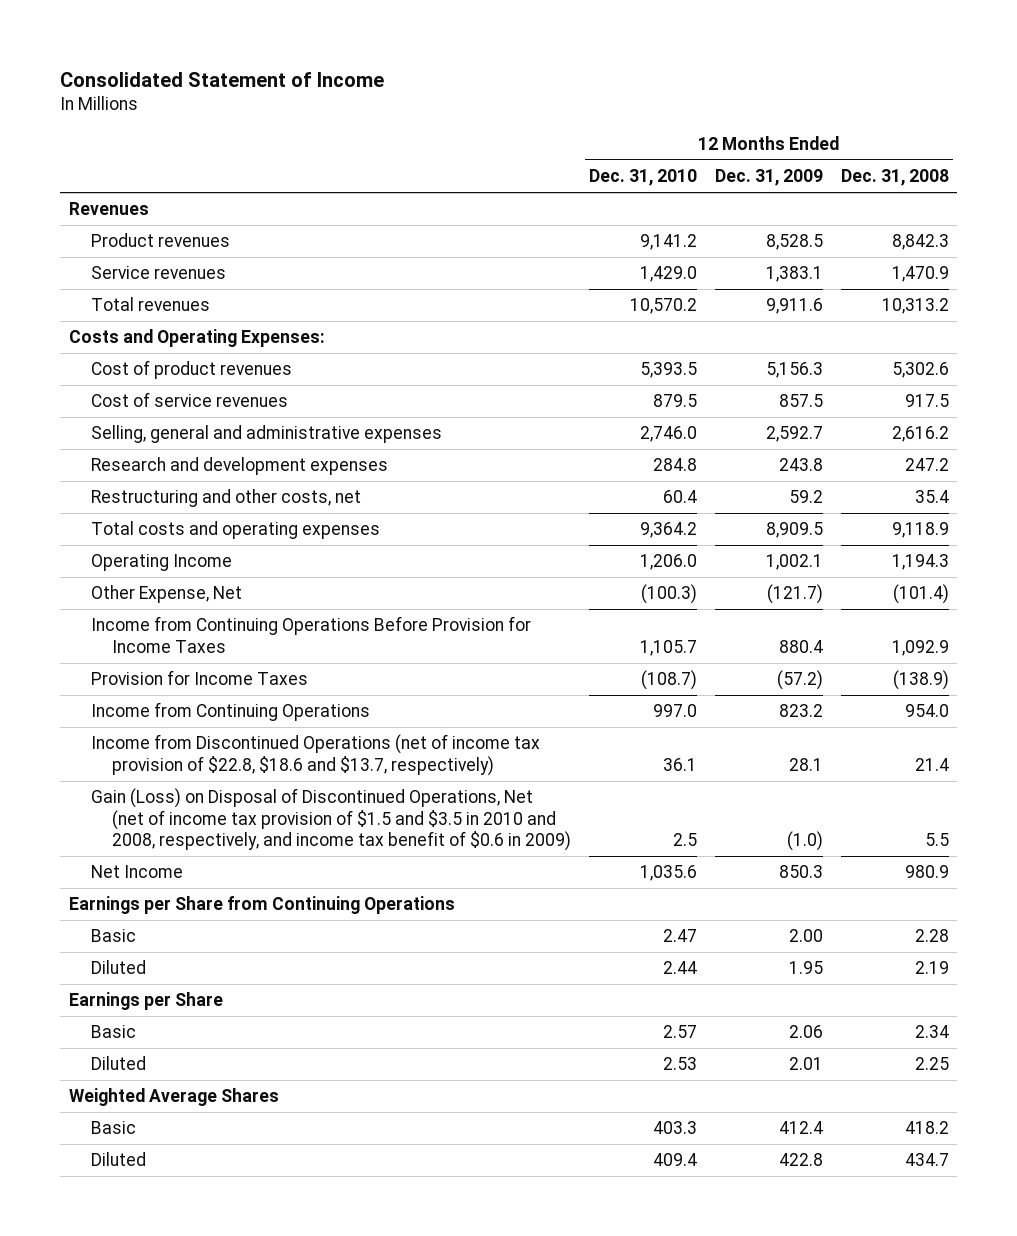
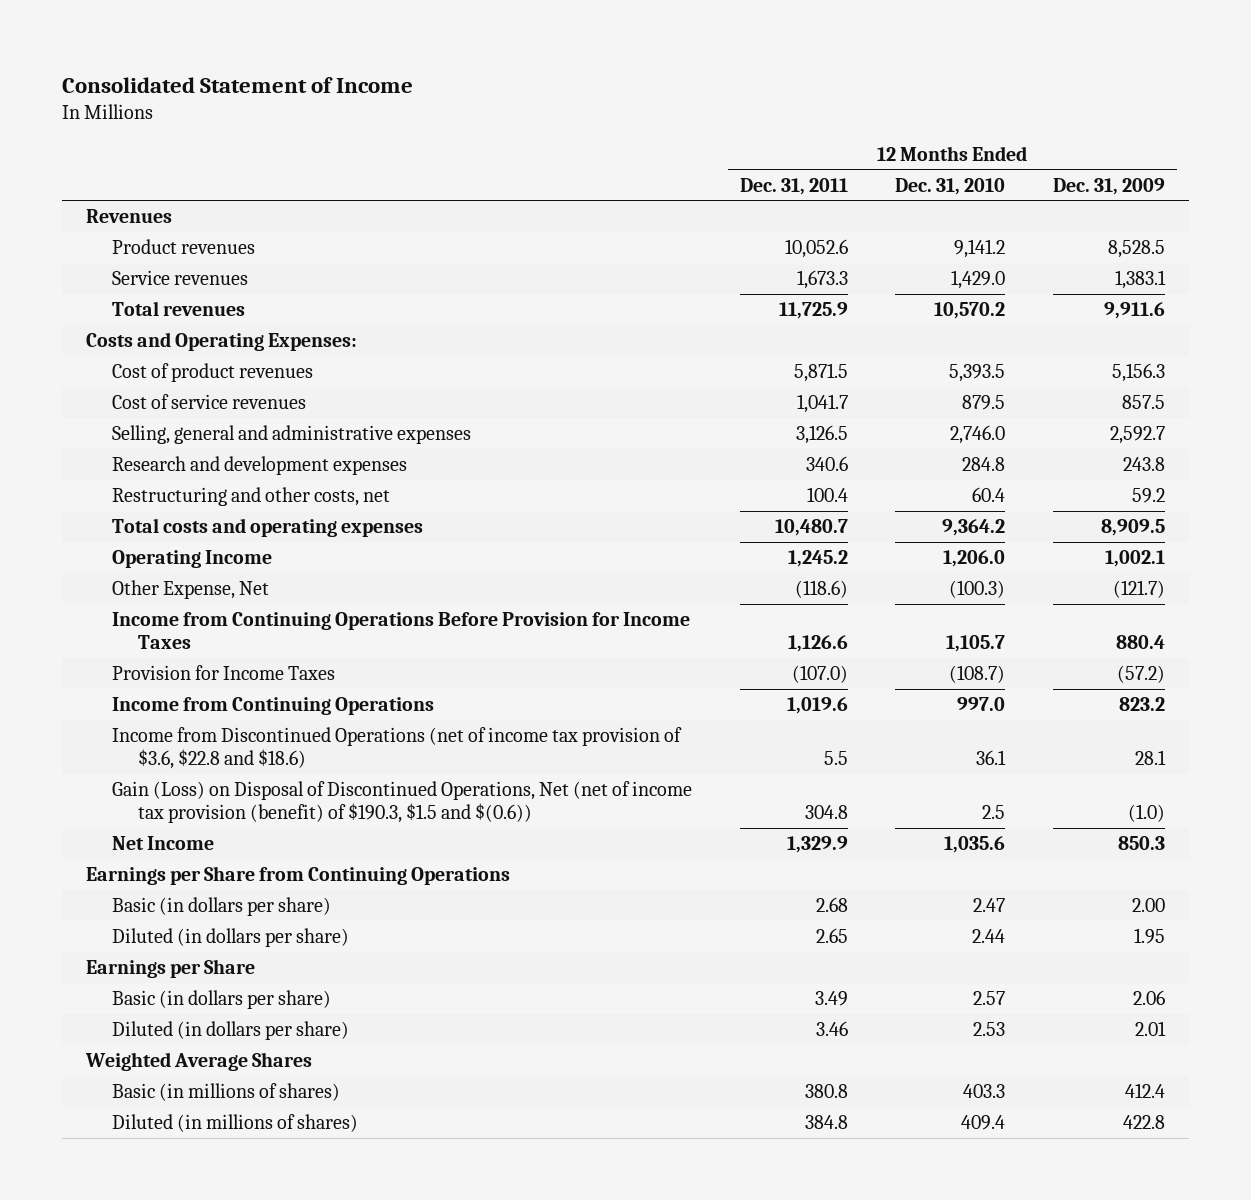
[840,169,949,187] Dec. 31, 2008 -> none
none -> [739,177,848,195] Dec. 31, 2011
[90,734,540,776] Income from Discontinued Operations (net of income tax provision of $22.8, $18.6 and $13.7, respectively) -> [112,727,683,770] Income from Discontinued Operations (net of income tax provision of $3.6, $22.8 and $18.6)
[90,788,572,852] Gain (Loss) on Disposal of Discontinued Operations, Net (net of income tax provision of $1.5 and $3.5 in 2010 and 2008, respectively, and income tax benefit of $0.6 in 2009) -> [112,781,693,824] Gain (Loss) on Disposal of Discontinued Operations, Net (net of income tax provision (benefit) of $190.3, $1.5 and $(0.6))
[90,929,136,943] Basic -> [112,897,332,917] Basic (in dollars per share)
[90,960,146,975] Diluted -> [112,928,350,948] Diluted (in dollars per share)
[90,1025,136,1039] Basic -> [112,990,332,1010] Basic (in dollars per share)
[90,1056,146,1071] Diluted -> [112,1021,350,1041] Diluted (in dollars per share)
[90,1121,136,1135] Basic -> [112,1083,341,1102] Basic (in millions of shares)
[90,1152,146,1167] Diluted -> [112,1114,359,1133] Diluted (in millions of shares)

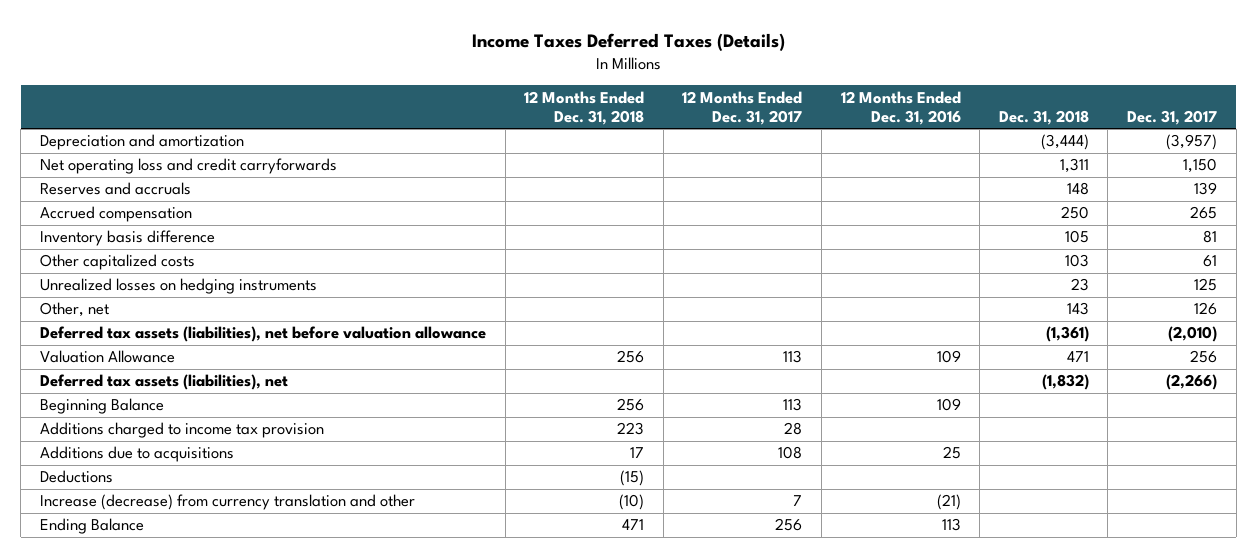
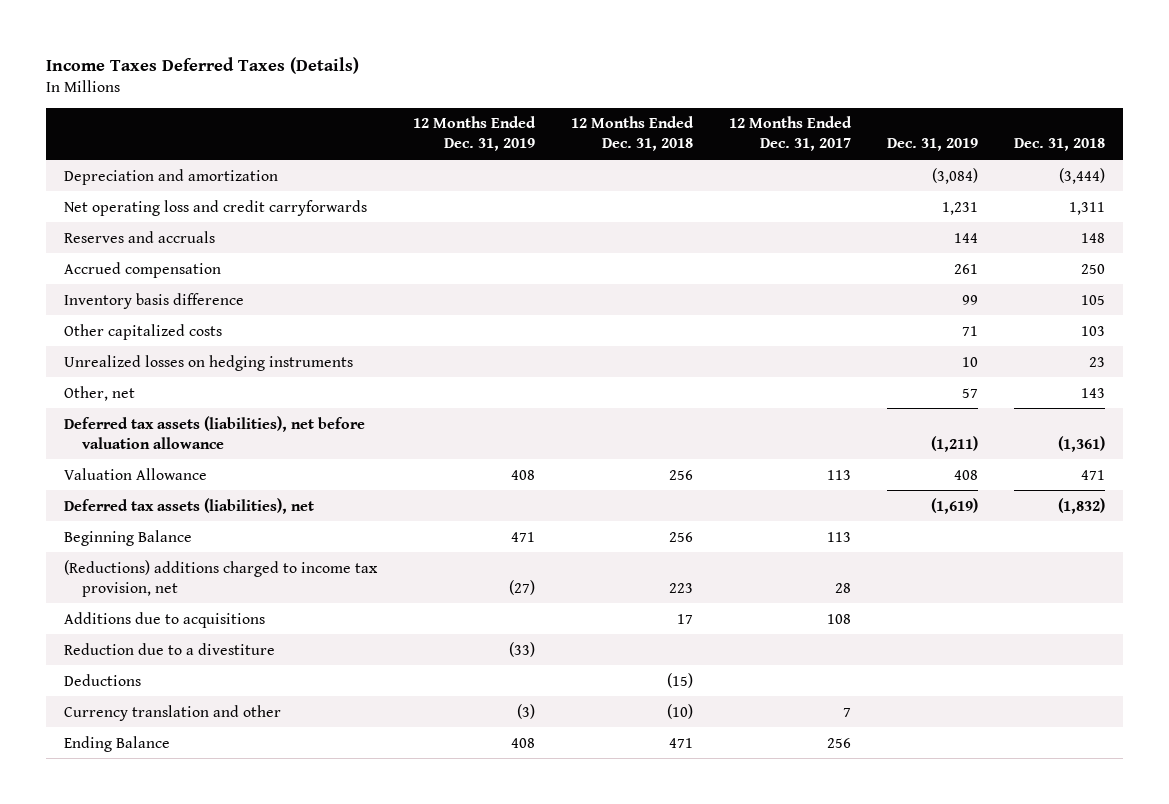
[840,90,961,125] 12 Months Ended Dec. 31, 2016 -> none
[1127,109,1218,125] Dec. 31, 2017 -> none
none -> [413,116,537,152] 12 Months Ended Dec. 31, 2019
none -> [887,138,979,152] Dec. 31, 2019
[40,422,325,439] Additions charged to income tax provision -> [64,559,379,597] (Reductions) additions charged to income tax provision, net
none -> [64,642,276,655] Reduction due to a divestiture
[40,494,416,511] Increase (decrease) from currency translation and other -> [64,704,282,721] Currency translation and other

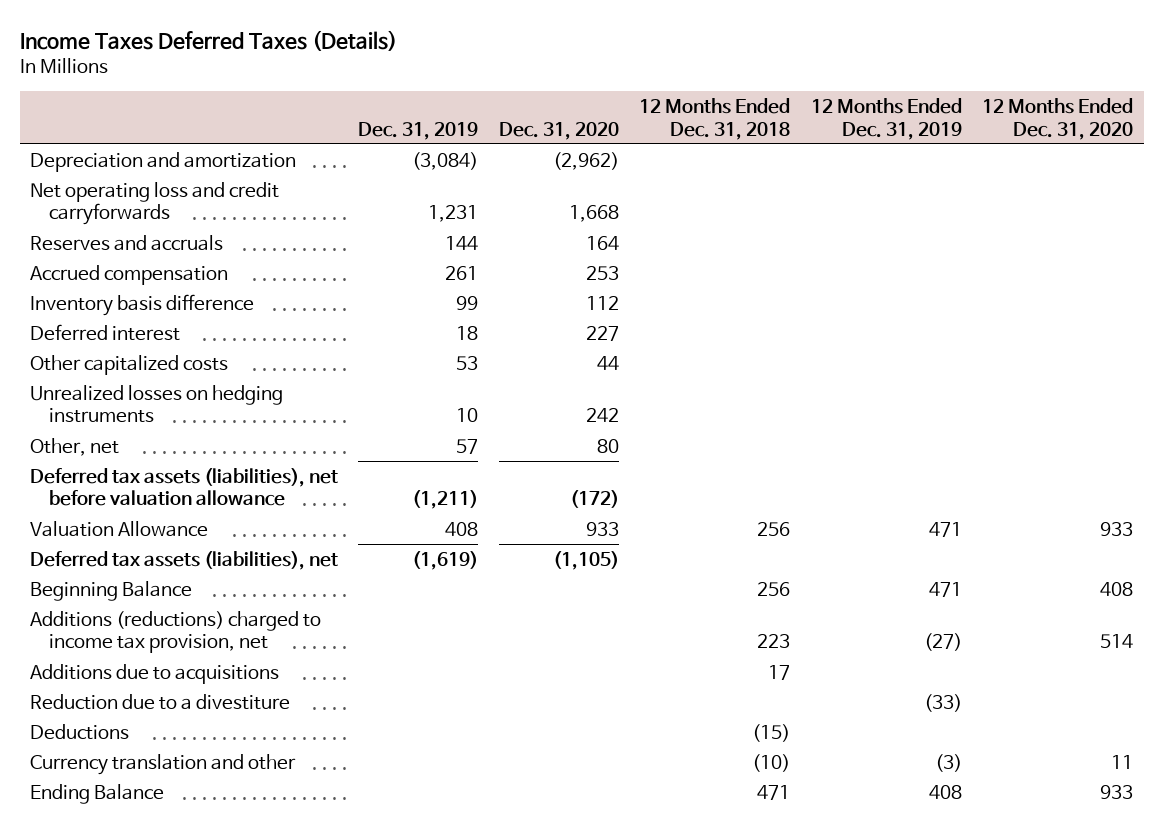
[729,116,853,152] 12 Months Ended Dec. 31, 2017 -> none
[1014,138,1106,152] Dec. 31, 2018 -> none
none -> [498,121,619,140] Dec. 31, 2020
none -> [982,97,1134,140] 12 Months Ended Dec. 31, 2020
none -> [30,323,181,341] Deferred interest
[962,325,979,336] 71 -> [456,355,479,370] 53
[511,469,536,480] 408 -> [928,521,962,537] 471
[64,559,379,597] (Reductions) additions charged to income tax provision, net -> [30,610,322,654] Additions (reductions) charged to income tax provision, net

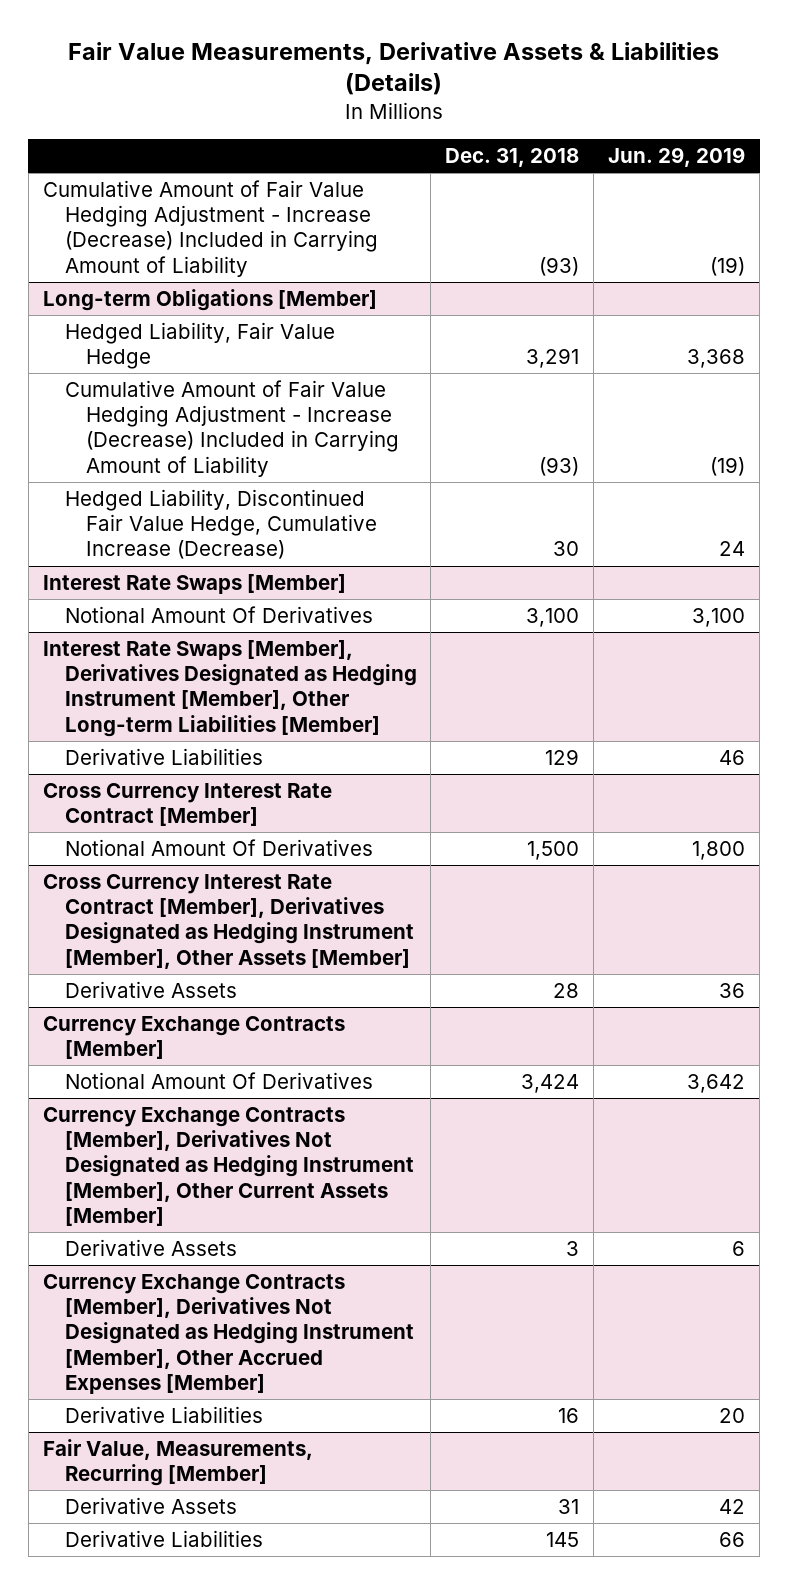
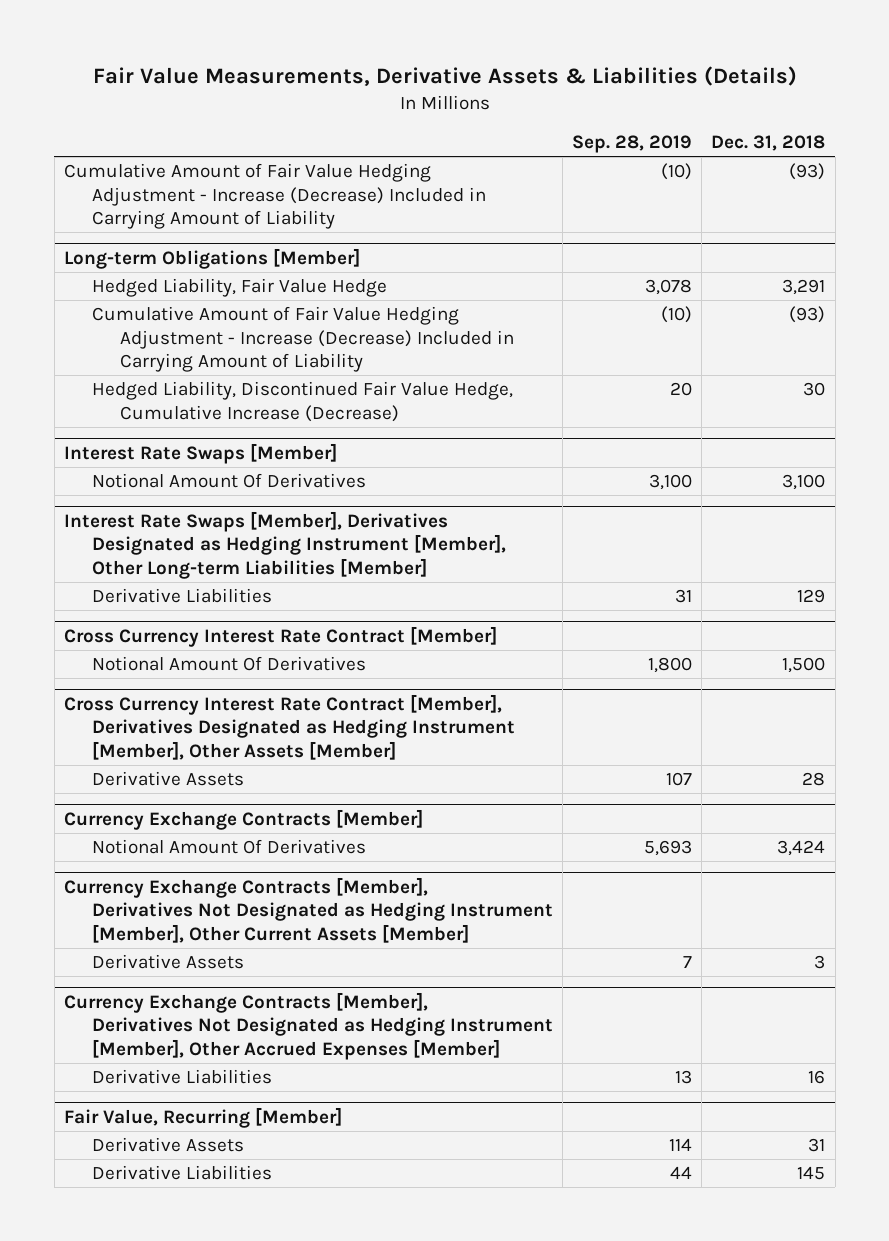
[608,147,746,168] Jun. 29, 2019 -> none
none -> [572,135,693,154] Sep. 28, 2019
[42,1439,313,1487] Fair Value, Measurements, Recurring [Member] -> [63,1106,342,1128] Fair Value, Recurring [Member]

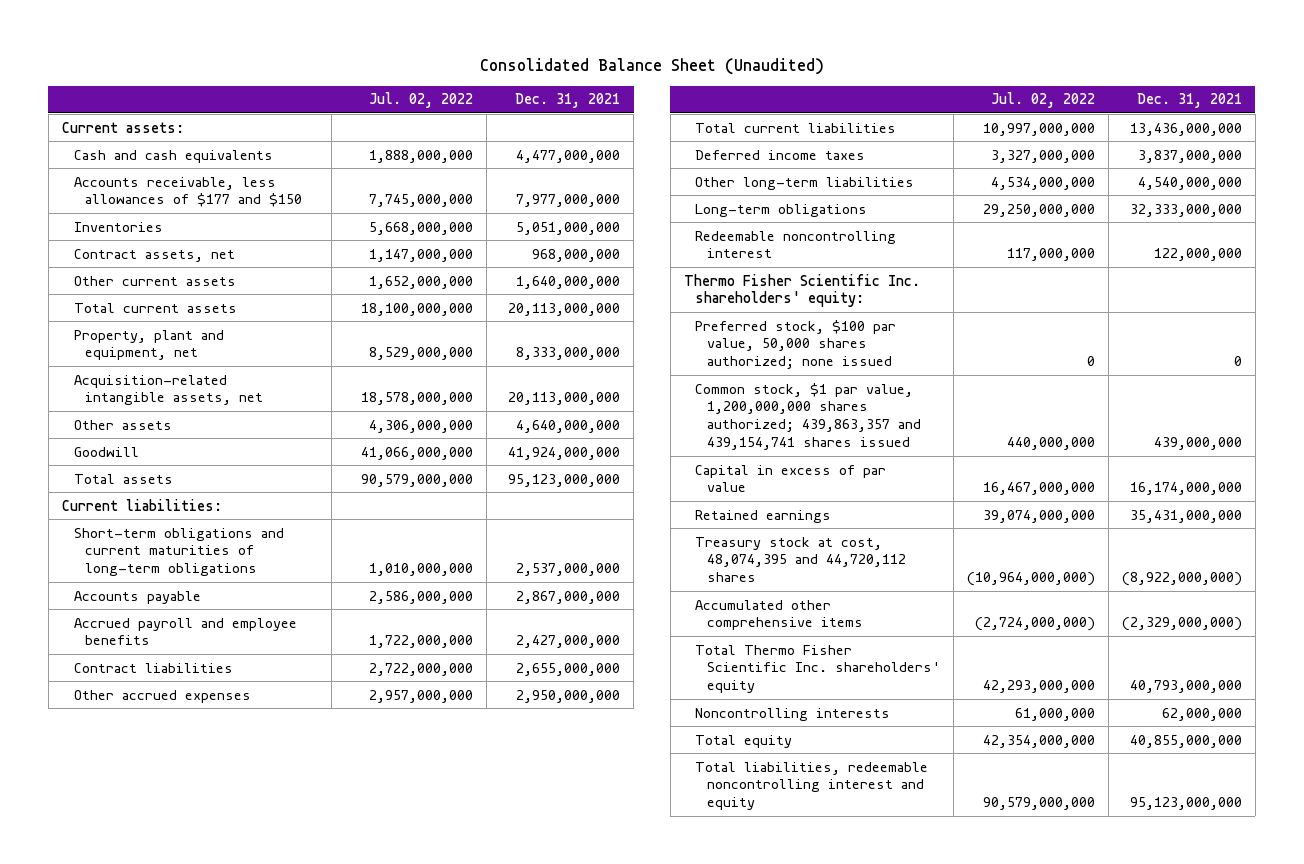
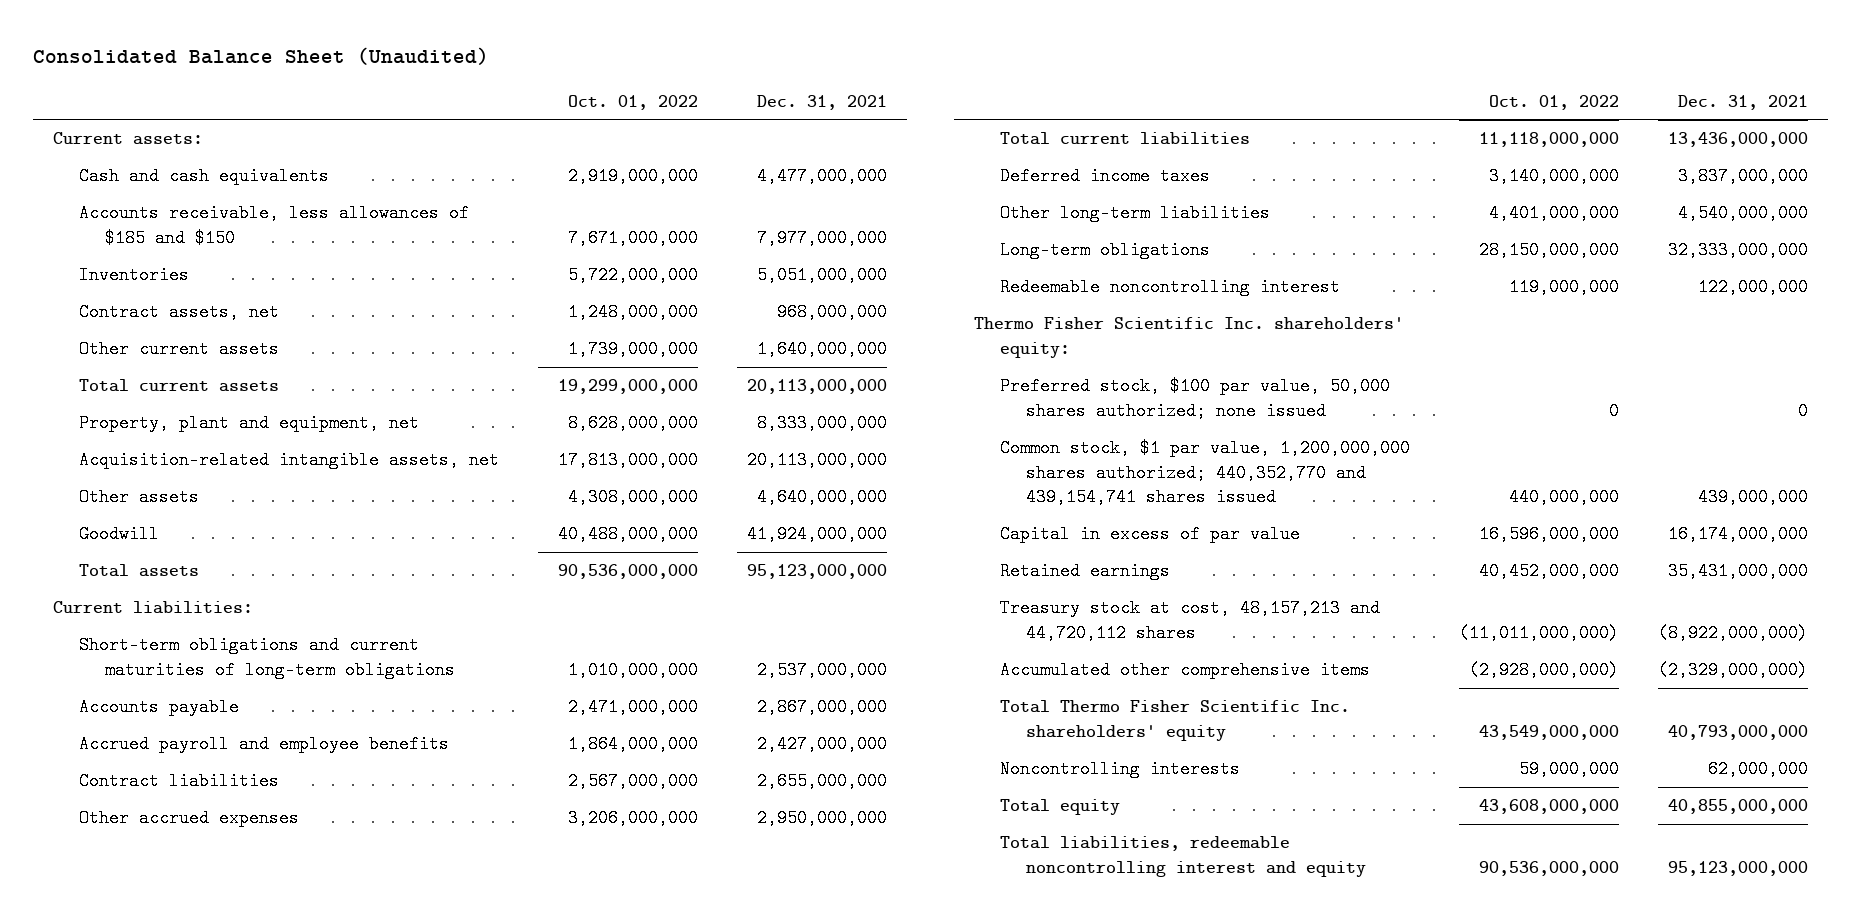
[369,92,474,109] Jul. 02, 2022 -> none
none -> [567,94,698,110] Oct. 01, 2022
[73,176,303,208] Accounts receivable, less allowances of $177 and $150 -> [78,204,469,247] Accounts receivable, less allowances of $185 and $150
[695,382,921,450] Common stock, $1 par value, 1,200,000,000 shares authorized; 439,863,357 and 439,154,741 shares issued -> [999,439,1410,507] Common stock, $1 par value, 1,200,000,000 shares authorized; 440,352,770 and 439,154,741 shares issued
[695,536,906,583] Treasury stock at cost, 48,074,395 and 44,720,112 shares -> [999,599,1380,642] Treasury stock at cost, 48,157,213 and 44,720,112 shares

